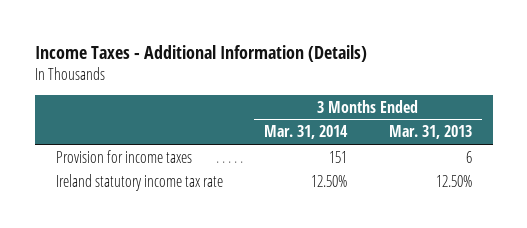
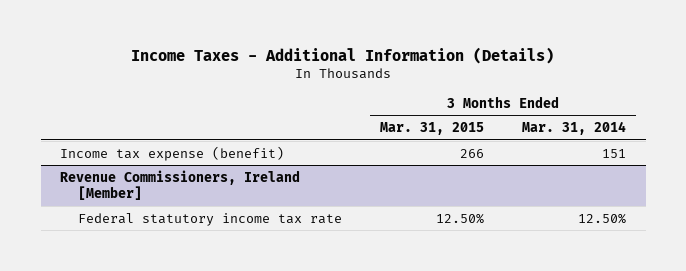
[388,125,472,140] Mar. 31, 2013 -> none
none -> [380,121,485,135] Mar. 31, 2015
[55,149,192,163] Provision for income taxes -> [59,145,284,161] Income tax expense (benefit)
none -> [59,169,300,201] Revenue Commissioners, Ireland [Member]
[55,173,223,191] Ireland statutory income tax rate -> [77,212,342,226] Federal statutory income tax rate

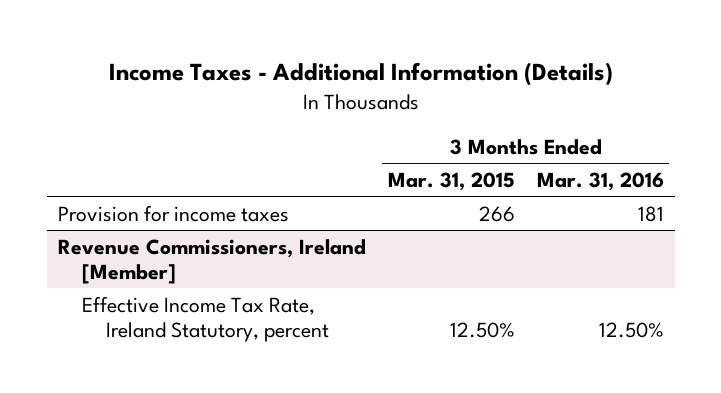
[522,120,627,135] Mar. 31, 2014 -> none
none -> [536,171,664,191] Mar. 31, 2016
[59,145,284,161] Income tax expense (benefit) -> [57,204,289,222] Provision for income taxes
[77,212,342,226] Federal statutory income tax rate -> [81,295,329,342] Effective Income Tax Rate, Ireland Statutory, percent

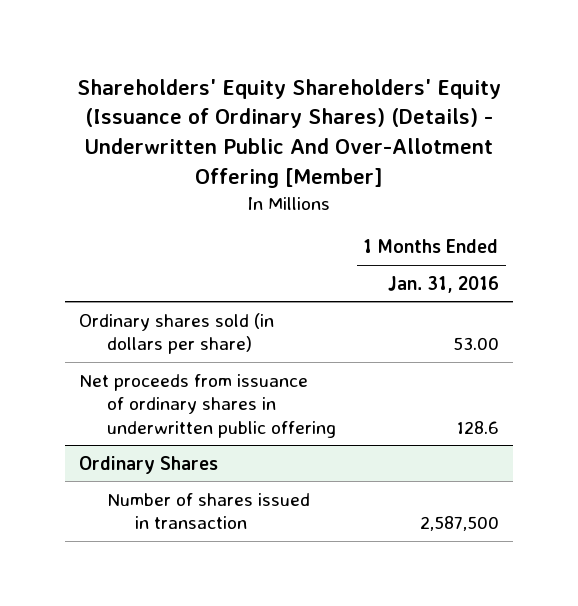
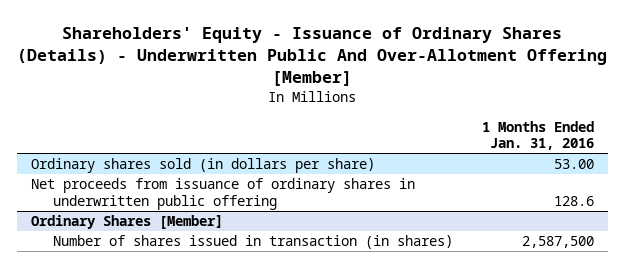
[76,78,501,188] Shareholders' Equity Shareholders' Equity (Issuance of Ordinary Shares) (Details) - Underwritten Public And Over-Allotment Offering [Member] -> [17,26,608,86] Shareholders' Equity - Issuance of Ordinary Shares (Details) - Underwritten Public And Over-Allotment Offering [Member]
[79,455,219,474] Ordinary Shares -> [31,215,224,230] Ordinary Shares [Member]
[106,492,310,530] Number of shares issued in transaction -> [53,235,454,250] Number of shares issued in transaction (in shares)

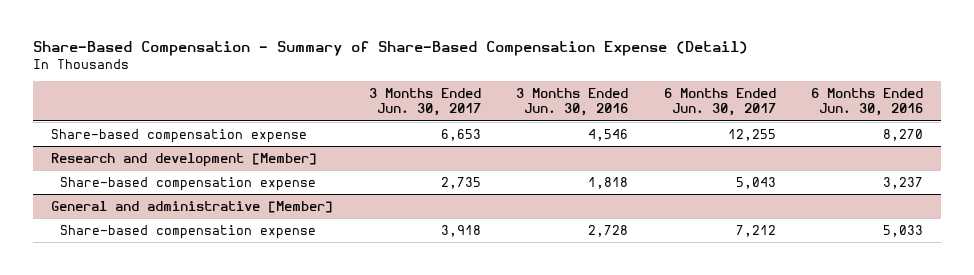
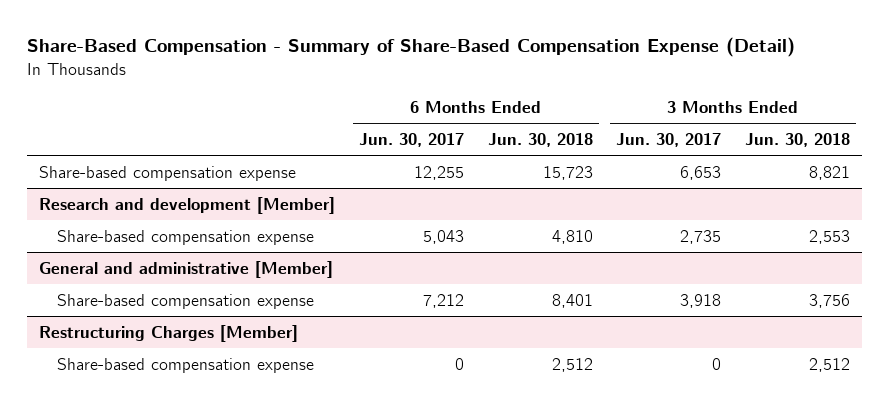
[516,88,629,117] 3 Months Ended Jun. 30, 2016 -> none
[811,88,924,117] 6 Months Ended Jun. 30, 2016 -> none
none -> [487,133,593,148] Jun. 30, 2018
none -> [745,133,851,148] Jun. 30, 2018
none -> [38,324,298,342] Restructuring Charges [Member]
none -> [56,357,314,373] Share-based compensation expense

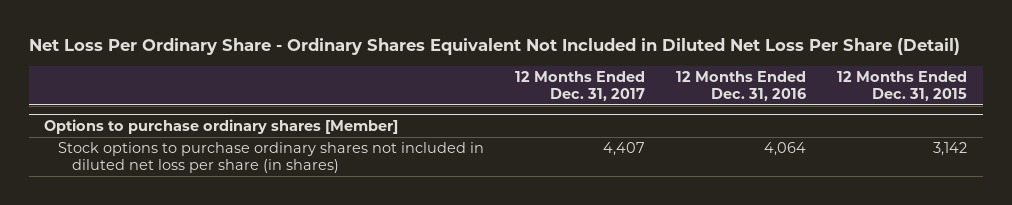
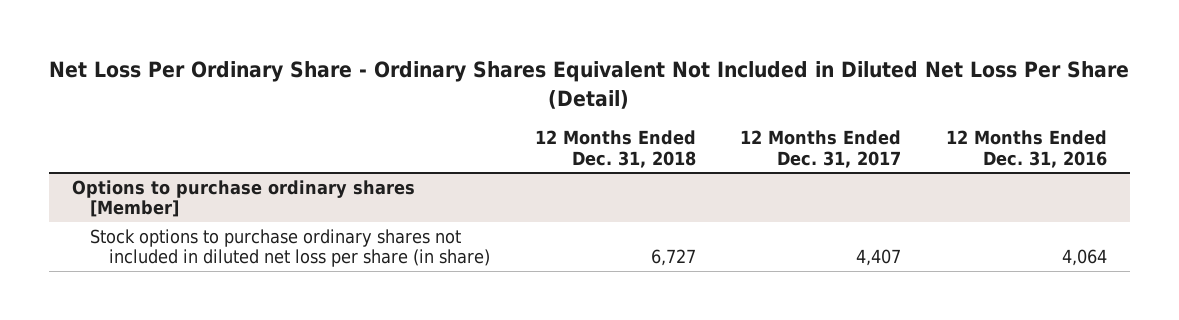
[837,70,968,101] 12 Months Ended Dec. 31, 2015 -> none
none -> [534,130,696,169] 12 Months Ended Dec. 31, 2018
[58,142,485,174] Stock options to purchase ordinary shares not included in diluted net loss per share (in shares) -> [90,228,490,268] Stock options to purchase ordinary shares not included in diluted net loss per share (in share)

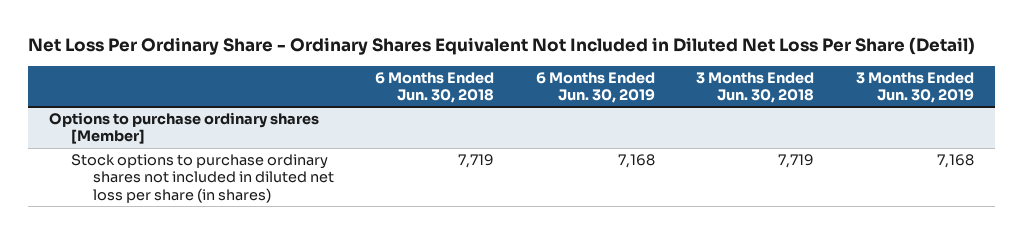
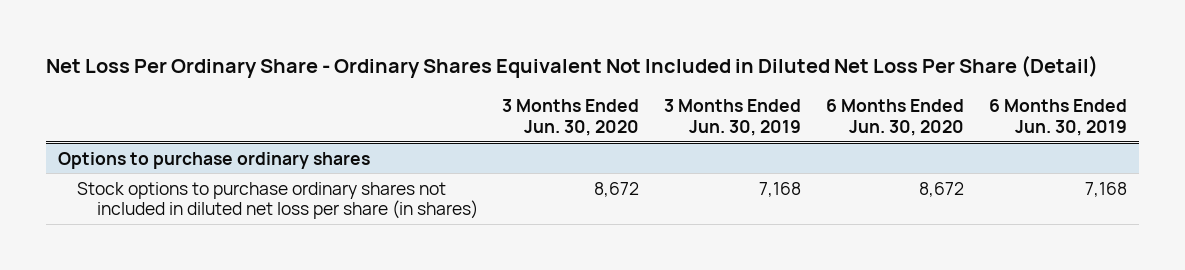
[375,71,495,104] 6 Months Ended Jun. 30, 2018 -> none
[696,71,815,104] 3 Months Ended Jun. 30, 2018 -> none
none -> [502,98,640,136] 3 Months Ended Jun. 30, 2020
none -> [826,98,965,136] 6 Months Ended Jun. 30, 2020
[48,112,319,145] Options to purchase ordinary shares [Member] -> [58,151,371,169] Options to purchase ordinary shares

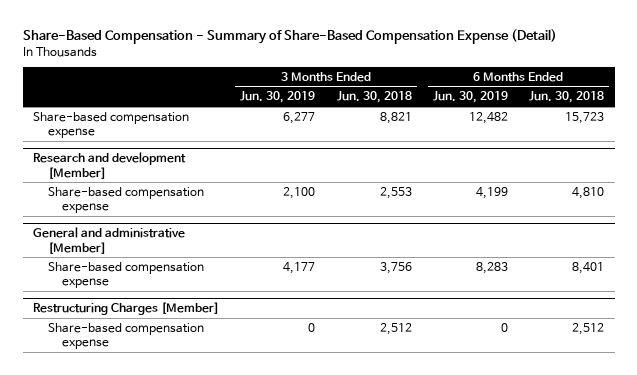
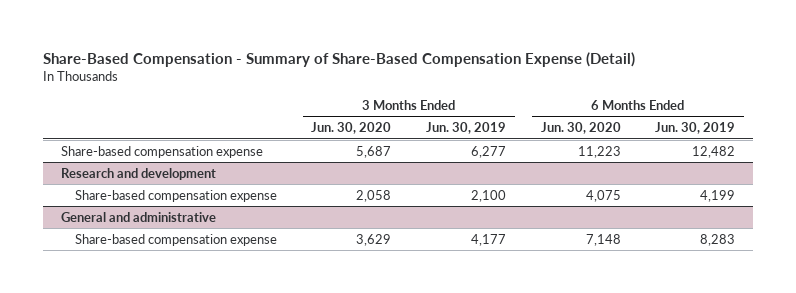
[336,91,412,104] Jun. 30, 2018 -> none
[529,91,605,104] Jun. 30, 2018 -> none
none -> [311,122,392,135] Jun. 30, 2020
none -> [540,122,621,135] Jun. 30, 2020
[33,152,187,179] Research and development [Member] -> [60,167,216,180] Research and development
[33,227,186,254] General and administrative [Member] -> [60,211,216,222] General and administrative
[33,302,220,316] Restructuring Charges [Member] -> none
[47,322,204,350] Share-based compensation expense -> none

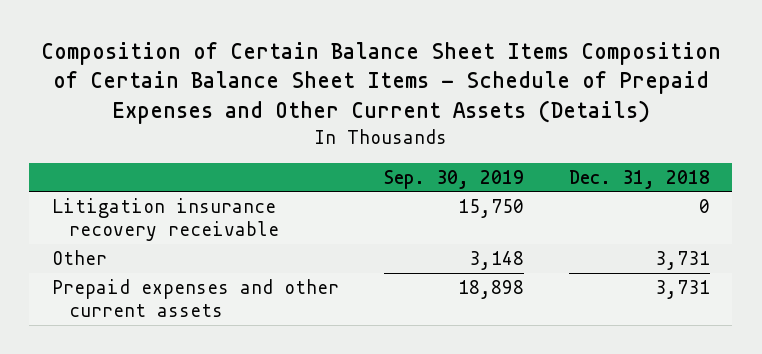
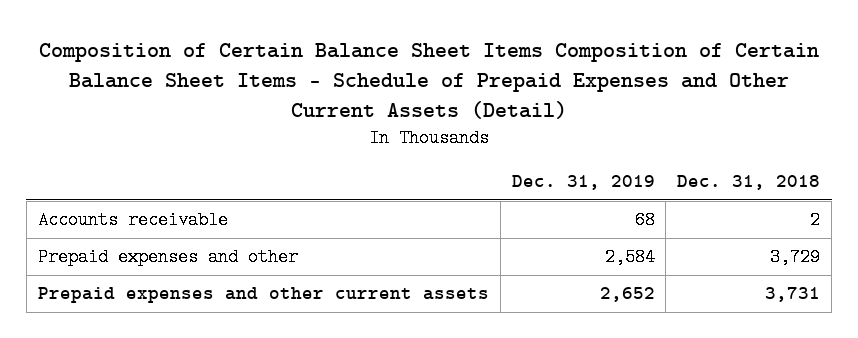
[40,41,721,124] Composition of Certain Balance Sheet Items Composition of Certain Balance Sheet Items - Schedule of Prepaid Expenses and Other Current Assets (Details) -> [39,42,820,120] Composition of Certain Balance Sheet Items Composition of Certain Balance Sheet Items - Schedule of Prepaid Expenses and Other Current Assets (Detail)
[383,169,524,189] Sep. 30, 2019 -> none
none -> [511,175,655,191] Dec. 31, 2019
[51,197,280,242] Litigation insurance recovery receivable -> none
none -> [37,211,228,230] Accounts receivable
[51,249,107,265] Other -> [37,248,298,267] Prepaid expenses and other
[654,250,710,270] 3,731 -> [770,248,821,267] 3,729

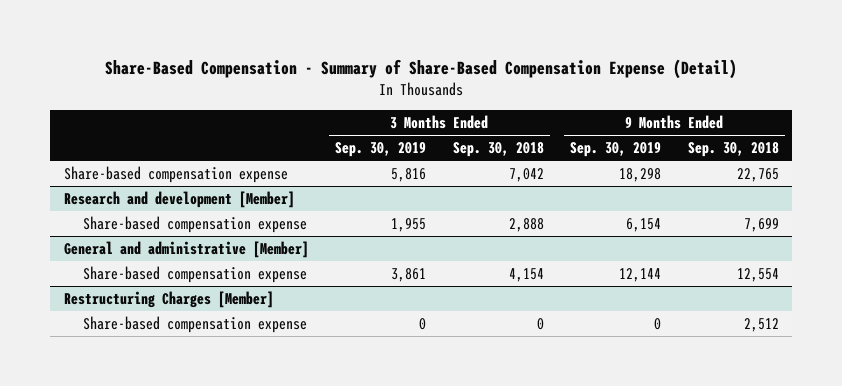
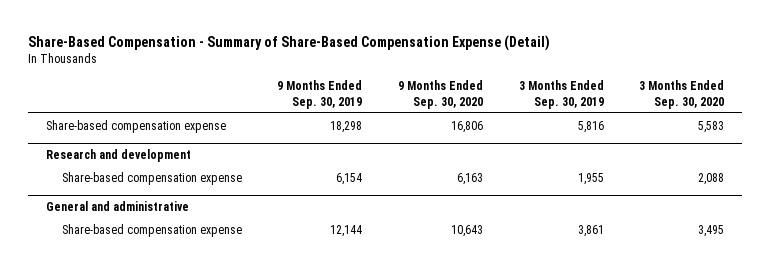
[452,142,544,158] Sep. 30, 2018 -> none
[687,142,779,158] Sep. 30, 2018 -> none
none -> [398,80,484,109] 9 Months Ended Sep. 30, 2020
none -> [639,80,725,109] 3 Months Ended Sep. 30, 2020
[63,190,295,208] Research and development [Member] -> [45,149,191,163] Research and development
[63,240,309,258] General and administrative [Member] -> [45,201,189,212] General and administrative
[63,290,274,308] Restructuring Charges [Member] -> none
[83,315,308,333] Share-based compensation expense -> none

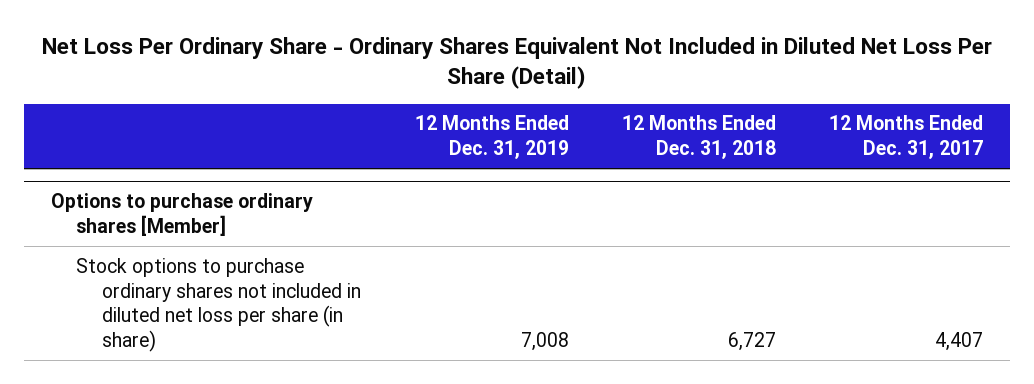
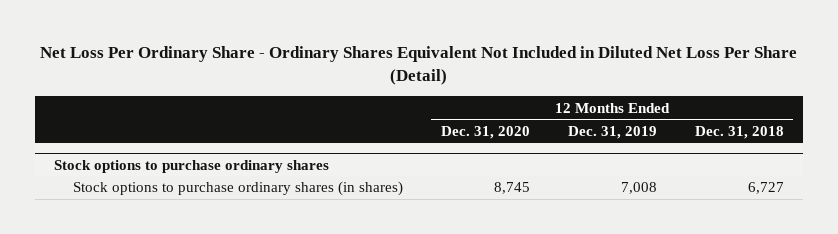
[829,115,984,160] 12 Months Ended Dec. 31, 2017 -> none
none -> [440,125,530,139] Dec. 31, 2020
[50,193,313,236] Options to purchase ordinary shares [Member] -> [54,159,330,173] Stock options to purchase ordinary shares
[76,257,362,353] Stock options to purchase ordinary shares not included in diluted net loss per share (in share) -> [72,181,403,197] Stock options to purchase ordinary shares (in shares)

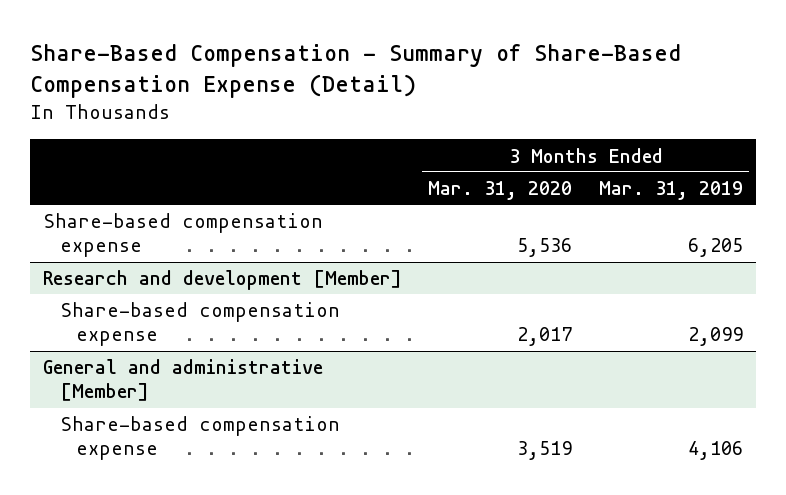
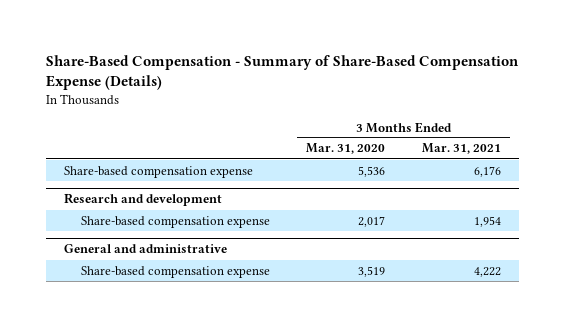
[30,44,682,99] Share-Based Compensation - Summary of Share-Based Compensation Expense (Detail) -> [45,54,519,91] Share-Based Compensation - Summary of Share-Based Compensation Expense (Details)
[598,180,743,200] Mar. 31, 2019 -> none
none -> [421,143,501,155] Mar. 31, 2021
[43,270,403,291] Research and development [Member] -> [63,193,222,207] Research and development
[43,359,324,402] General and administrative [Member] -> [63,244,227,254] General and administrative

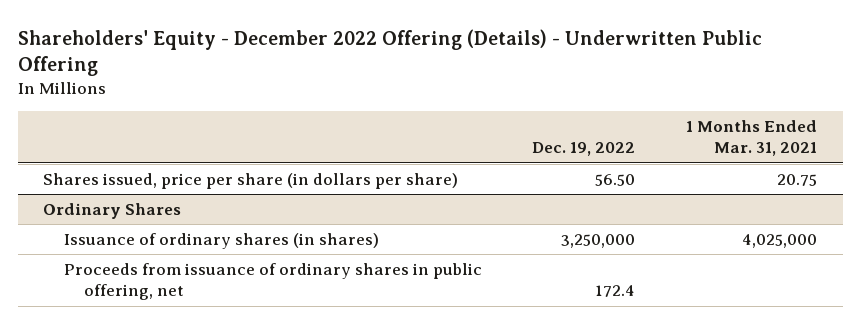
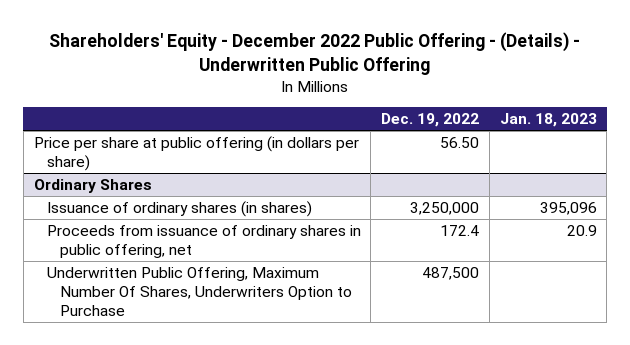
[18,28,763,76] Shareholders' Equity - December 2022 Offering (Details) - Underwritten Public Offering -> [49,32,581,76] Shareholders' Equity - December 2022 Public Offering - (Details) - Underwritten Public Offering
[686,119,818,157] 1 Months Ended Mar. 31, 2021 -> none
none -> [499,113,597,128] Jan. 18, 2023
[43,172,459,189] Shares issued, price per share (in dollars per share) -> [33,135,359,171] Price per share at public offering (in dollars per share)
none -> [46,266,352,316] Underwritten Public Offering, Maximum Number Of Shares, Underwriters Option to Purchase

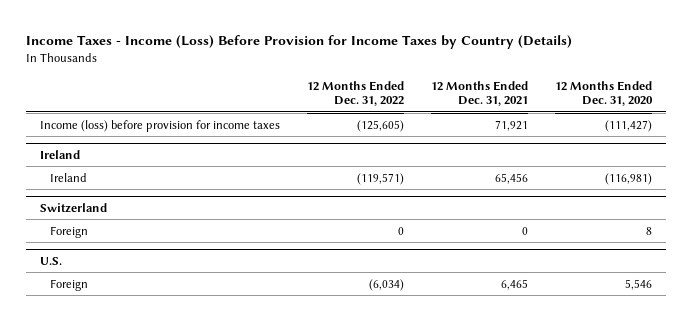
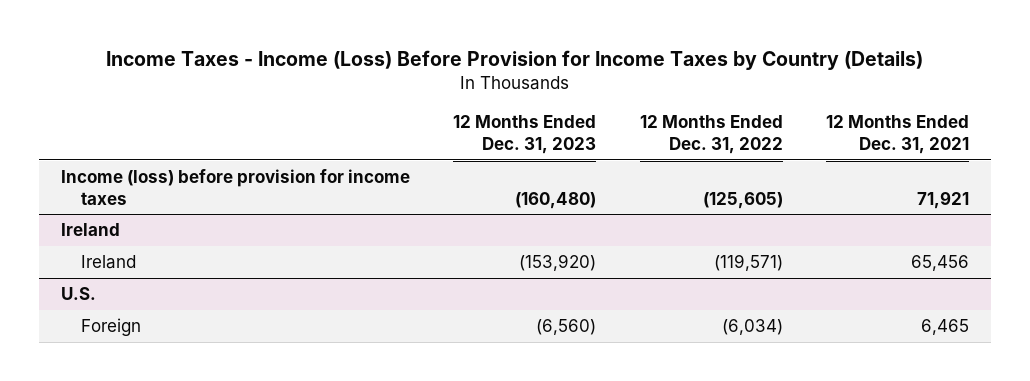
[555,80,654,107] 12 Months Ended Dec. 31, 2020 -> none
none -> [453,115,597,155] 12 Months Ended Dec. 31, 2023
[39,202,107,213] Switzerland -> none
[49,225,88,238] Foreign -> none

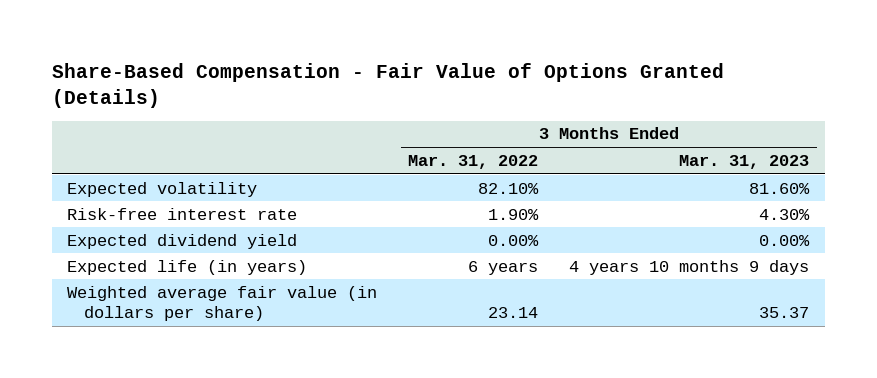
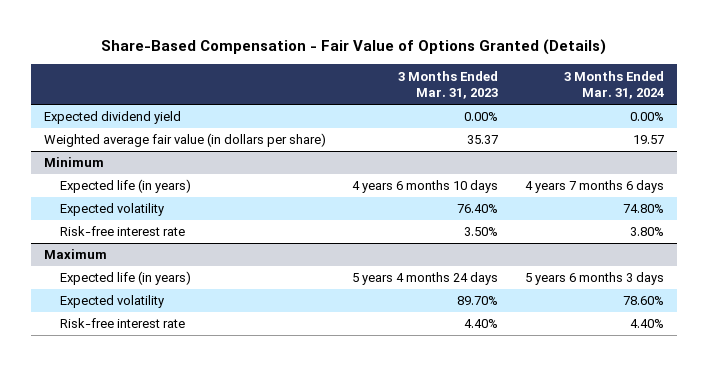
[408,154,539,169] Mar. 31, 2022 -> none
none -> [563,70,664,100] 3 Months Ended Mar. 31, 2024
[67,181,258,197] Expected volatility -> none
[67,207,298,220] Risk-free interest rate -> none
[67,259,308,275] Expected life (in years) -> none
none -> [44,157,105,168] Minimum
none -> [59,179,191,194] Expected life (in years)
none -> [59,203,164,217] Expected volatility
none -> [59,226,185,237] Risk-free interest rate
none -> [44,249,108,260] Maximum
none -> [59,271,191,286] Expected life (in years)
none -> [59,295,164,309] Expected volatility
none -> [59,318,185,329] Risk-free interest rate

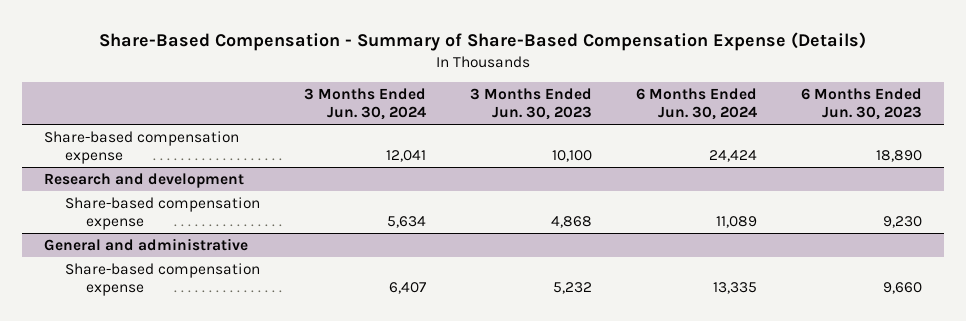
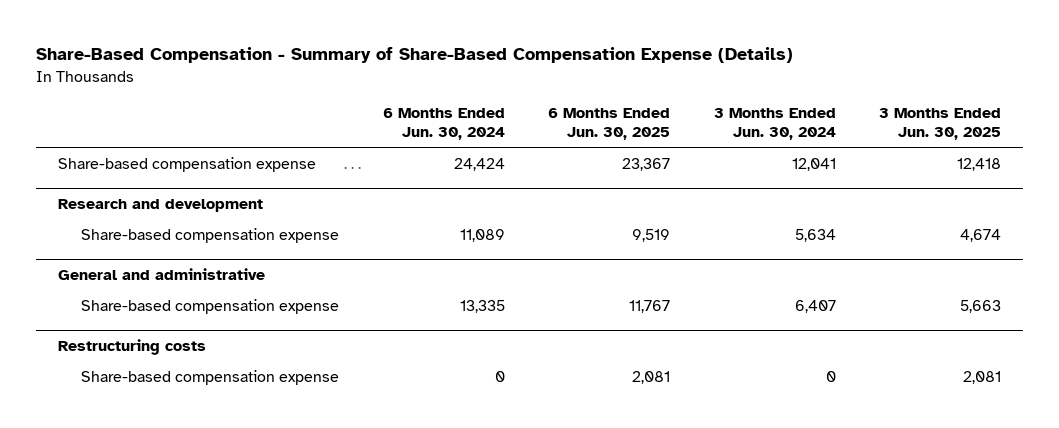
[470,88,593,121] 3 Months Ended Jun. 30, 2023 -> none
[801,88,923,121] 6 Months Ended Jun. 30, 2023 -> none
none -> [548,107,671,140] 6 Months Ended Jun. 30, 2025
none -> [879,107,1002,140] 3 Months Ended Jun. 30, 2025
none -> [57,339,206,356] Restructuring costs
none -> [81,369,340,385] Share-based compensation expense

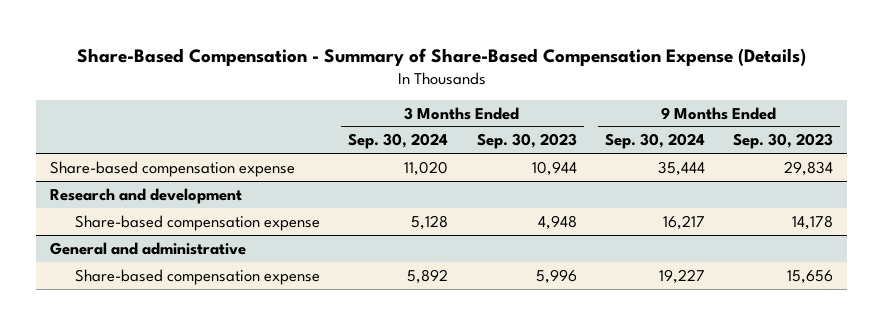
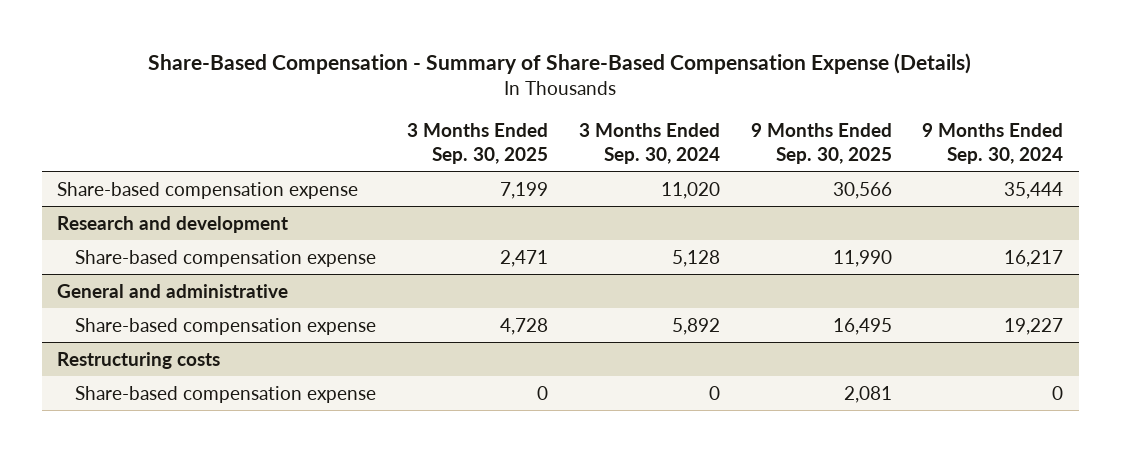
[476,133,577,150] Sep. 30, 2023 -> none
[732,133,833,150] Sep. 30, 2023 -> none
none -> [407,123,549,164] 3 Months Ended Sep. 30, 2025
none -> [750,123,892,164] 9 Months Ended Sep. 30, 2025
none -> [57,351,221,369] Restructuring costs
none -> [75,385,377,403] Share-based compensation expense

